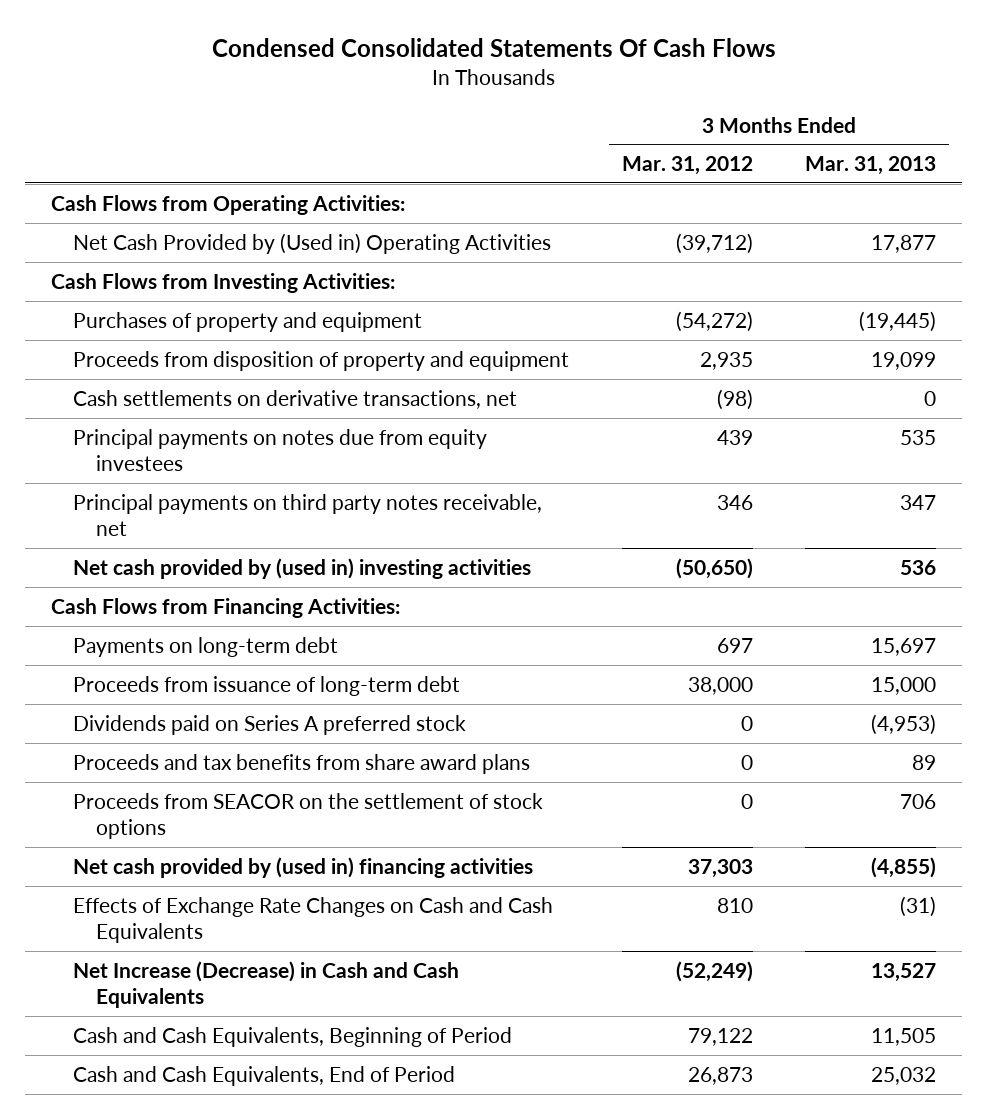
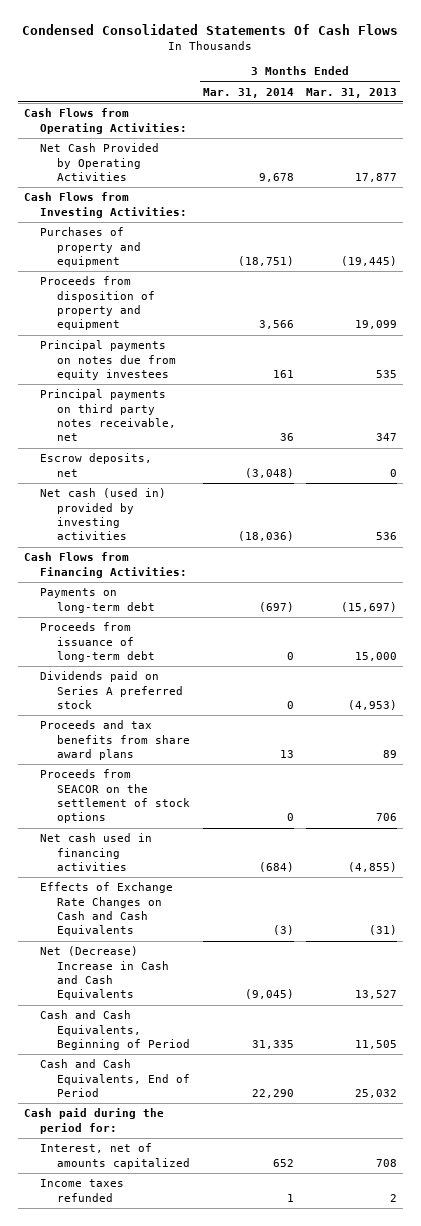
[621,156,753,176] Mar. 31, 2012 -> none
none -> [202,87,294,98] Mar. 31, 2014
[73,232,552,254] Net Cash Provided by (Used in) Operating Activities -> [40,143,160,182] Net Cash Provided by Operating Activities
[73,389,518,409] Cash settlements on derivative transactions, net -> none
none -> [40,453,153,477] Escrow deposits, net
[73,557,532,579] Net cash provided by (used in) investing activities -> [40,488,167,541] Net cash (used in) provided by investing activities
[871,637,937,656] 15,697 -> [341,601,398,612] (15,697)
[73,856,534,878] Net cash provided by (used in) financing activities -> [40,833,153,872] Net cash used in financing activities
[73,960,460,1009] Net Increase (Decrease) in Cash and Cash Equivalents -> [40,946,170,1001] Net (Decrease) Increase in Cash and Cash Equivalents
none -> [23,1108,164,1134] Cash paid during the period for:
none -> [40,1143,191,1169] Interest, net of amounts capitalized
none -> [40,1179,125,1202] Income taxes refunded

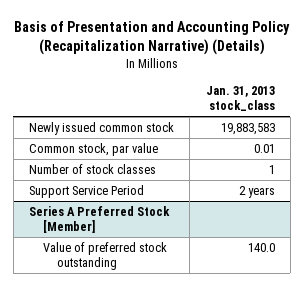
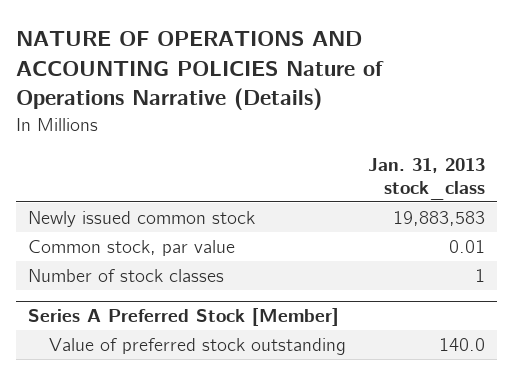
[13,21,290,56] Basis of Presentation and Accounting Policy (Recapitalization Narrative) (Details) -> [16,31,385,111] NATURE OF OPERATIONS AND ACCOUNTING POLICIES Nature of Operations Narrative (Details)
[29,185,145,199] Support Service Period -> none

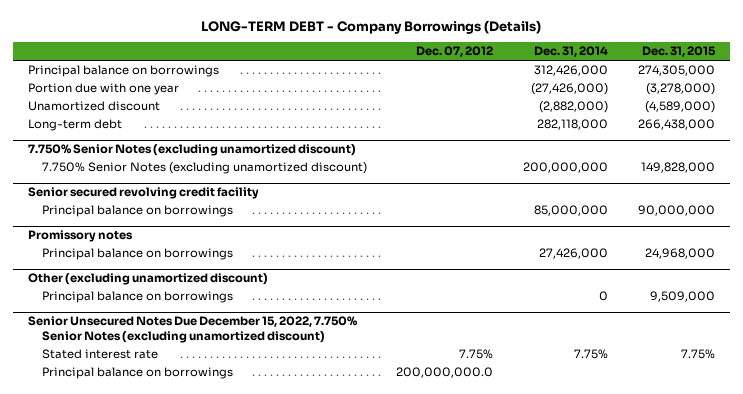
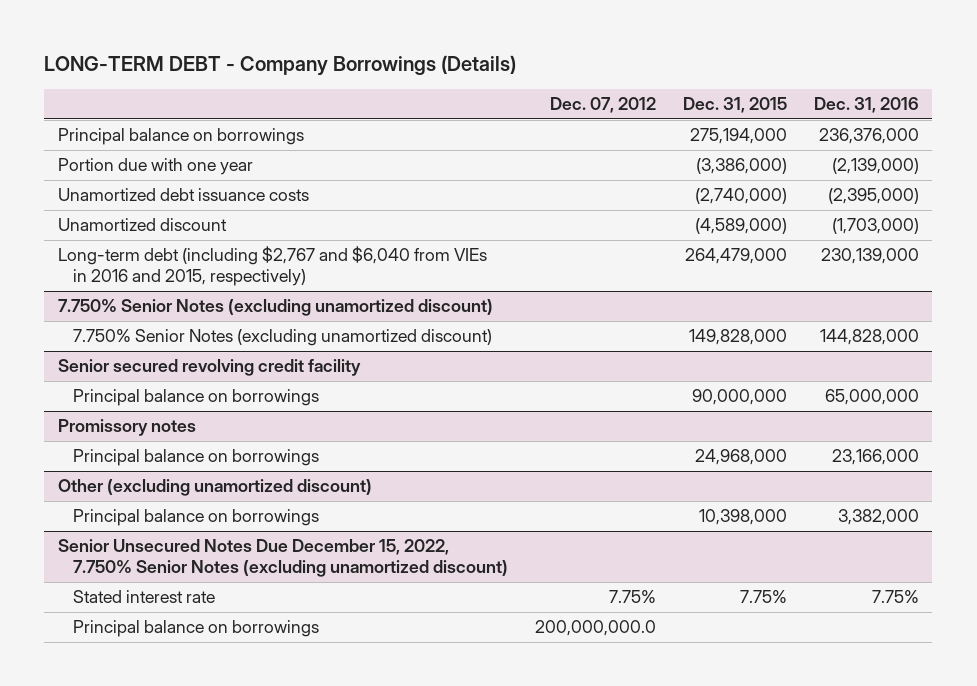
[534,46,609,58] Dec. 31, 2014 -> none
none -> [813,97,919,114] Dec. 31, 2016
[637,65,715,77] 274,305,000 -> [689,128,787,145] 275,194,000
[645,83,715,96] (3,278,000) -> [695,158,787,175] (3,386,000)
none -> [57,188,309,202] Unamortized debt issuance costs
[27,119,122,132] Long-term debt -> [57,246,487,287] Long-term debt (including $2,767 and $6,040 from VIEs in 2016 and 2015, respectively)
[637,119,715,131] 266,438,000 -> [684,248,787,265] 264,479,000
[649,291,715,303] 9,509,000 -> [698,509,787,526] 10,398,000

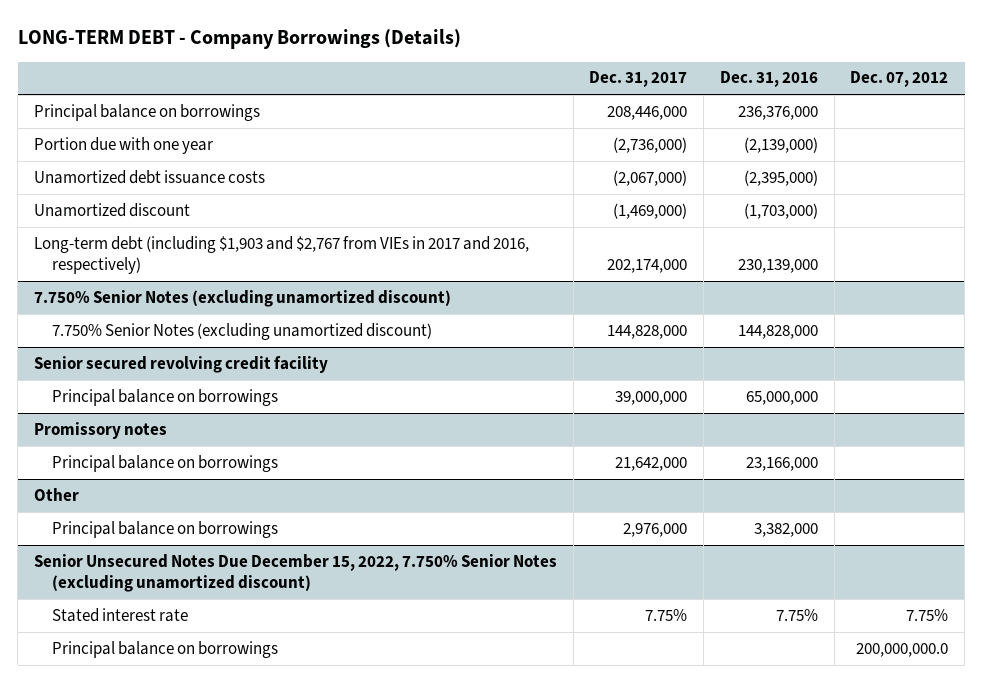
[682,97,787,114] Dec. 31, 2015 -> none
none -> [589,71,688,88] Dec. 31, 2017
[57,246,487,287] Long-term debt (including $2,767 and $6,040 from VIEs in 2016 and 2015, respectively) -> [33,235,529,275] Long-term debt (including $1,903 and $2,767 from VIEs in 2017 and 2016, respectively)
[57,479,372,497] Other (excluding unamortized discount) -> [33,487,79,501] Other

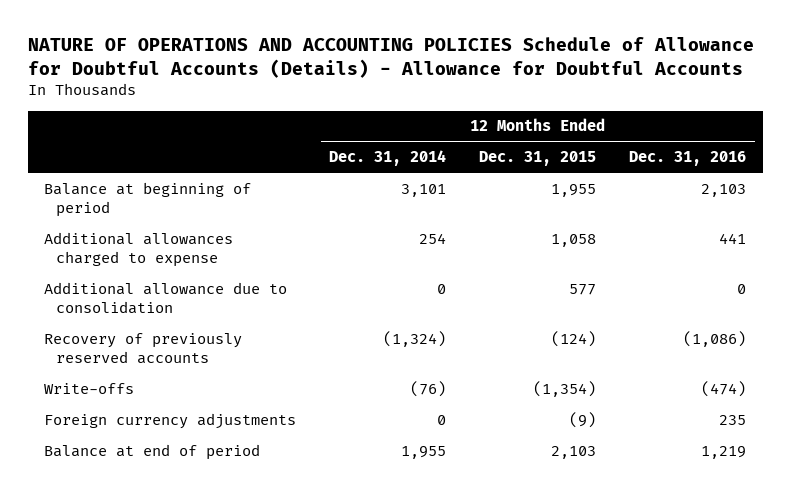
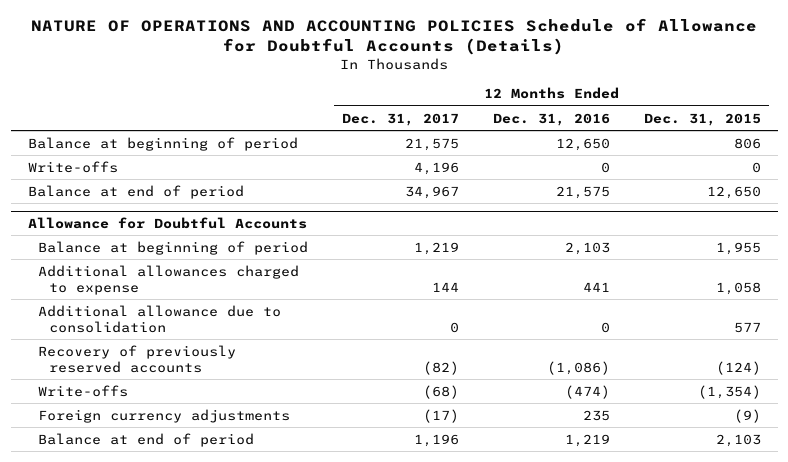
[27,37,754,78] NATURE OF OPERATIONS AND ACCOUNTING POLICIES Schedule of Allowance for Doubtful Accounts (Details) - Allowance for Doubtful Accounts -> [31,17,758,56] NATURE OF OPERATIONS AND ACCOUNTING POLICIES Schedule of Allowance for Doubtful Accounts (Details)
[329,150,447,167] Dec. 31, 2014 -> none
none -> [342,112,460,126] Dec. 31, 2017
none -> [27,136,298,151] Balance at beginning of period
none -> [27,160,118,173] Write-offs
none -> [27,184,244,199] Balance at end of period
none -> [27,216,307,229] Allowance for Doubtful Accounts

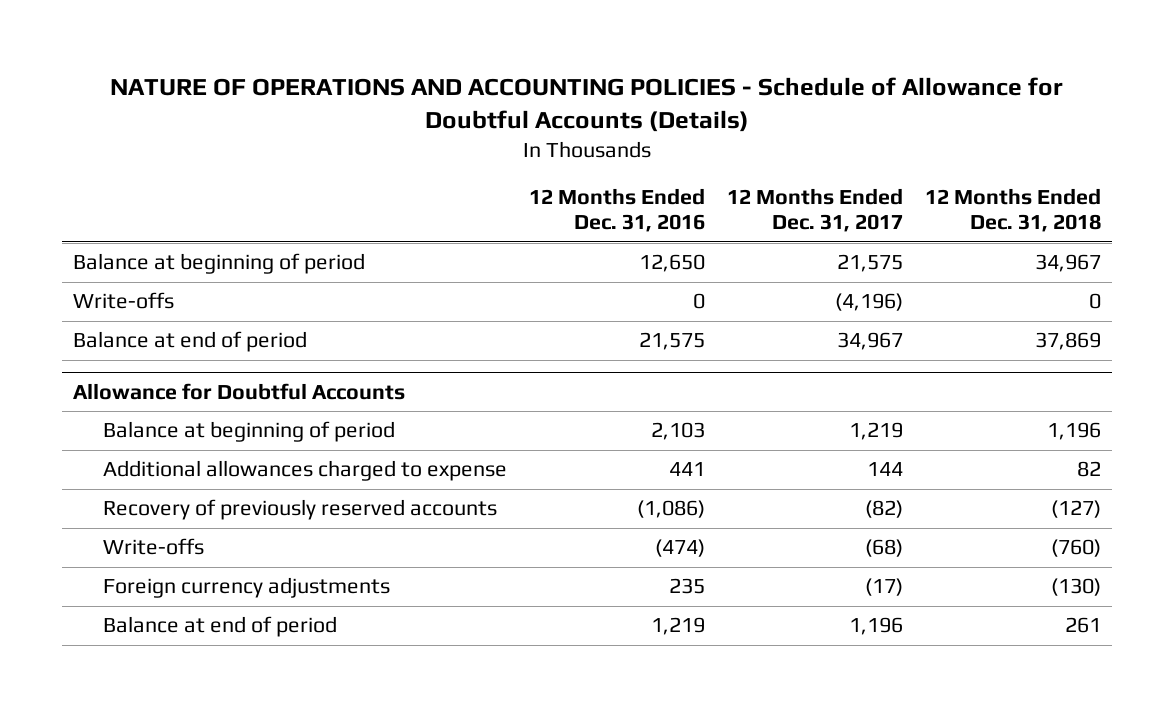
[31,17,758,56] NATURE OF OPERATIONS AND ACCOUNTING POLICIES Schedule of Allowance for Doubtful Accounts (Details) -> [109,76,1063,132] NATURE OF OPERATIONS AND ACCOUNTING POLICIES - Schedule of Allowance for Doubtful Accounts (Details)
[643,112,761,126] Dec. 31, 2015 -> none
none -> [925,188,1102,233] 12 Months Ended Dec. 31, 2018
[414,161,460,175] 4,196 -> [834,293,903,312] (4,196)
[38,304,282,333] Additional allowance due to consolidation -> none

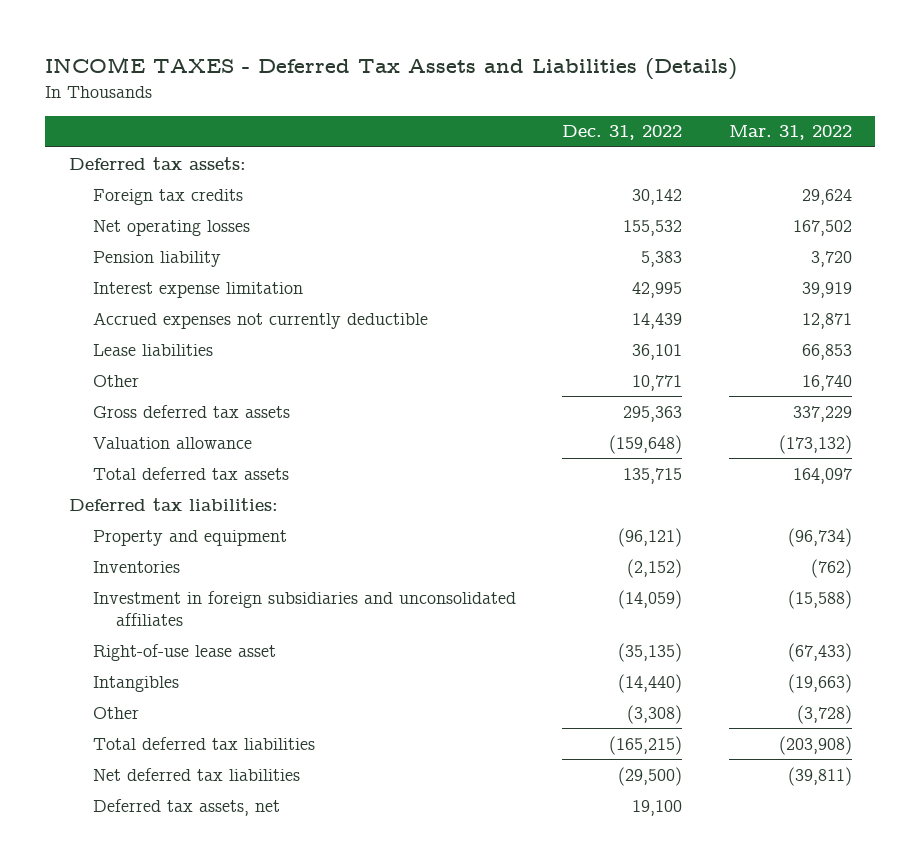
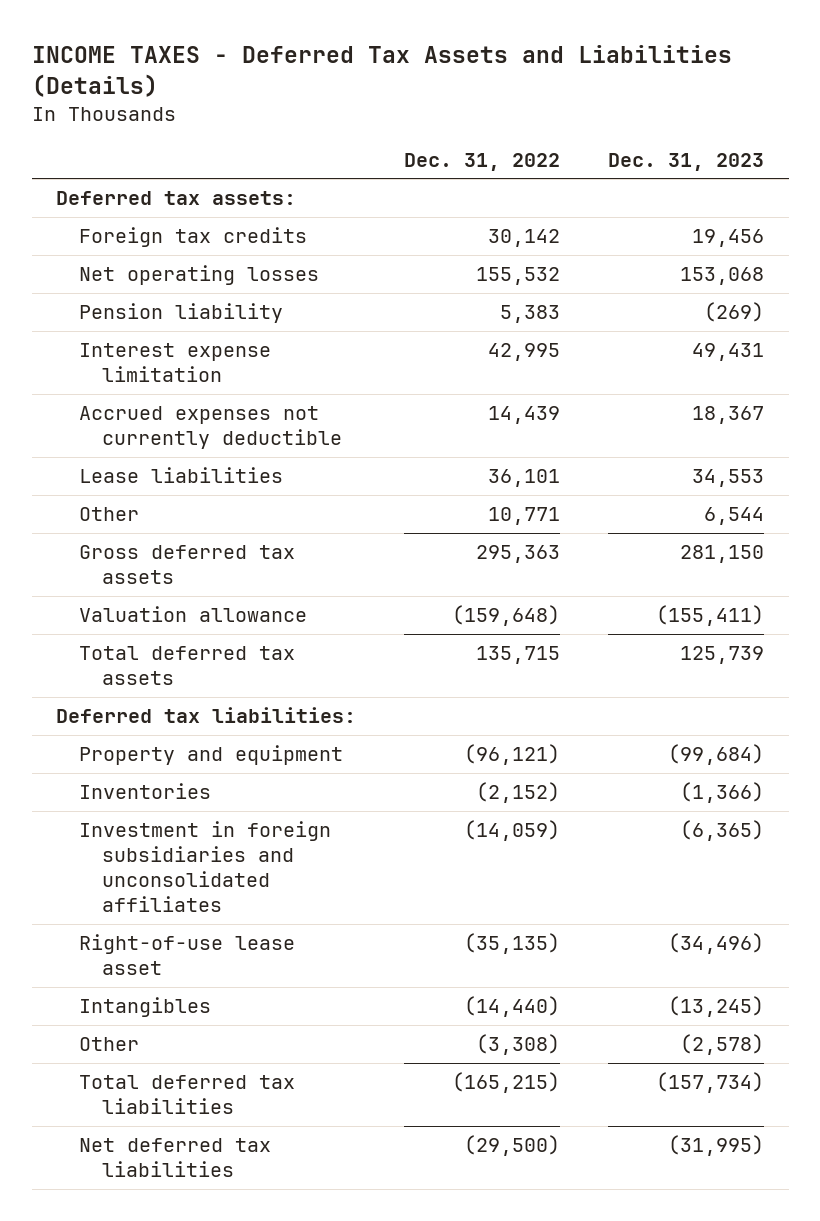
[729,125,853,141] Mar. 31, 2022 -> none
none -> [608,152,765,171] Dec. 31, 2023
[92,798,280,816] Deferred tax assets, net -> none

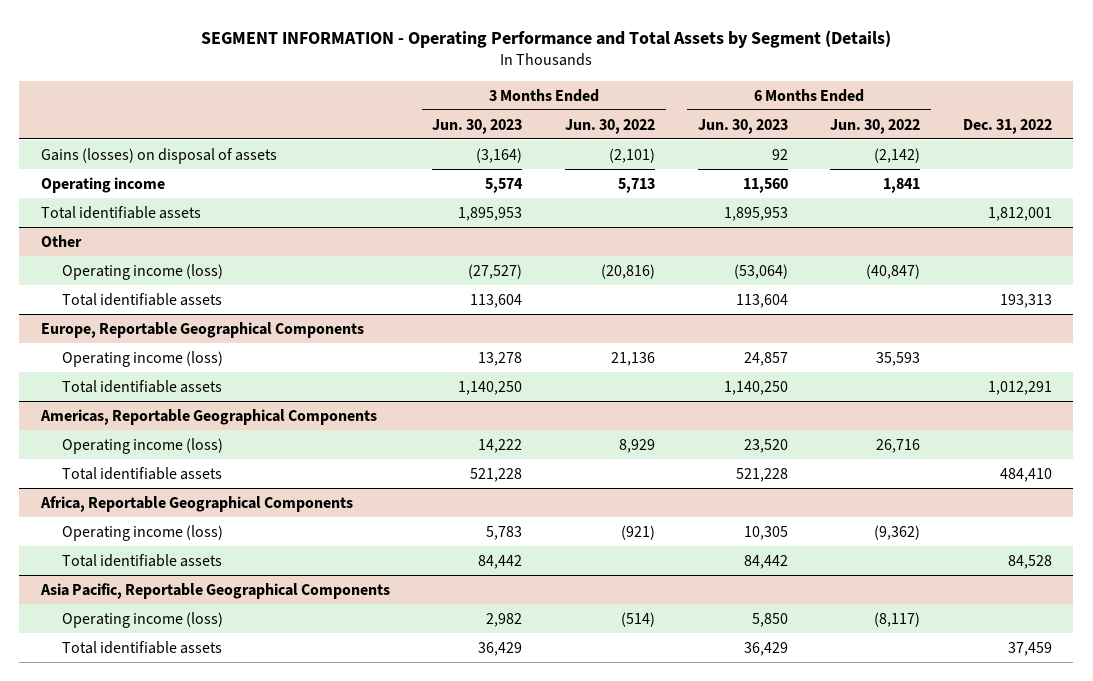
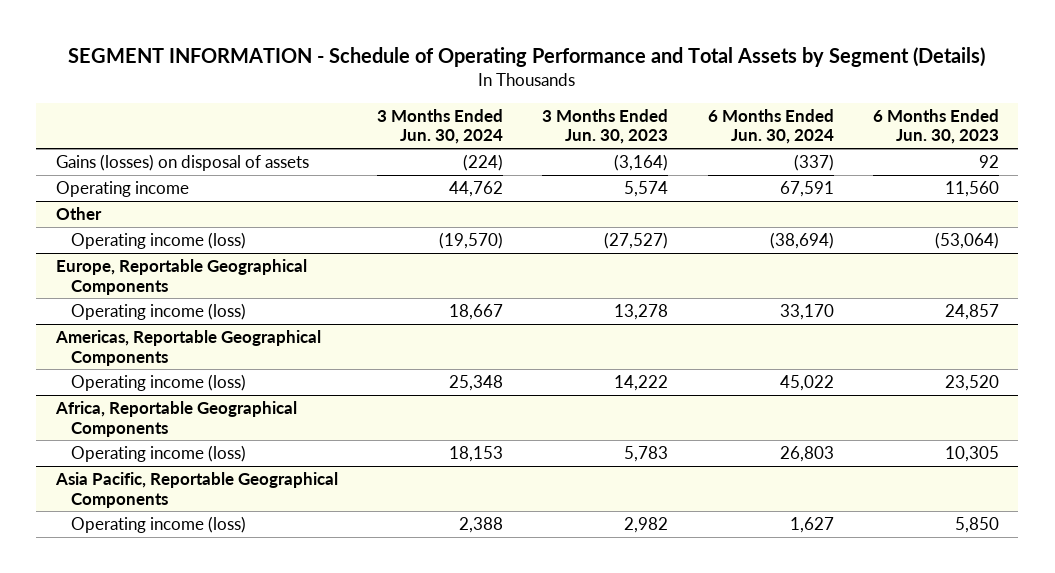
[201,30,892,49] SEGMENT INFORMATION - Operating Performance and Total Assets by Segment (Details) -> [68,46,986,67] SEGMENT INFORMATION - Schedule of Operating Performance and Total Assets by Segment (Details)
[565,118,656,134] Jun. 30, 2022 -> none
[830,118,921,134] Jun. 30, 2022 -> none
[963,118,1053,134] Dec. 31, 2022 -> none
none -> [377,108,504,145] 3 Months Ended Jun. 30, 2024
none -> [707,108,834,145] 6 Months Ended Jun. 30, 2024
[40,205,201,219] Total identifiable assets -> none
[61,292,222,306] Total identifiable assets -> none
[61,379,222,393] Total identifiable assets -> none
[61,466,222,480] Total identifiable assets -> none
[61,553,222,567] Total identifiable assets -> none
[61,640,222,654] Total identifiable assets -> none

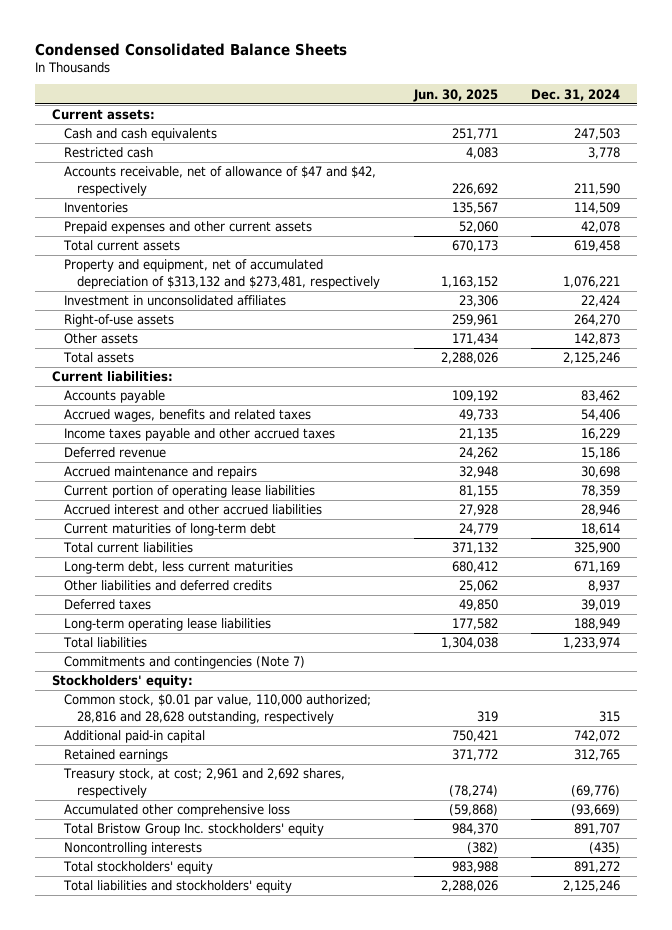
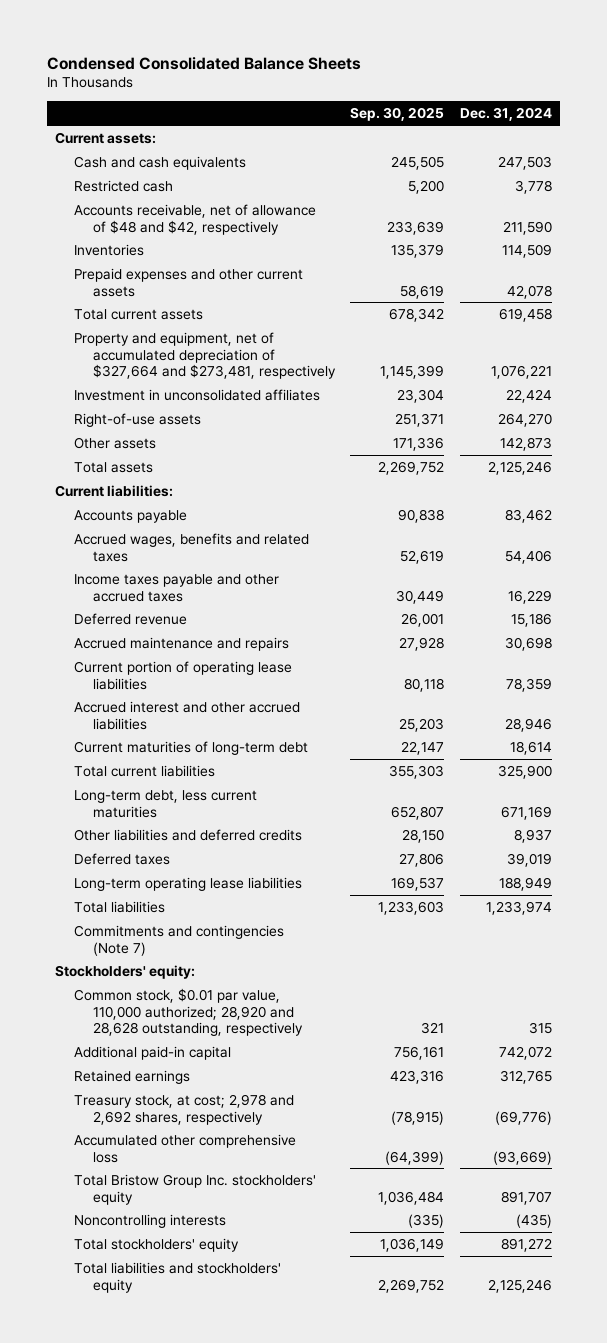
[412,88,498,102] Jun. 30, 2025 -> none
none -> [350,107,445,122] Sep. 30, 2025
[64,166,377,196] Accounts receivable, net of allowance of $47 and $42, respectively -> [73,203,316,235] Accounts receivable, net of allowance of $48 and $42, respectively
[64,259,380,289] Property and equipment, net of accumulated depreciation of $313,132 and $273,481, respectively -> [73,331,336,380] Property and equipment, net of accumulated depreciation of $327,664 and $273,481, respectively
[64,694,372,724] Common stock, $0.01 par value, 110,000 authorized; 28,816 and 28,628 outstanding, respectively -> [73,987,303,1037] Common stock, $0.01 par value, 110,000 authorized; 28,920 and 28,628 outstanding, respectively
[63,768,346,798] Treasury stock, at cost; 2,961 and 2,692 shares, respectively -> [73,1093,294,1125] Treasury stock, at cost; 2,978 and 2,692 shares, respectively

